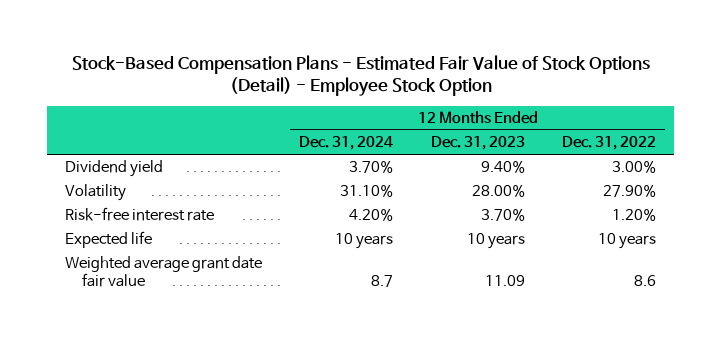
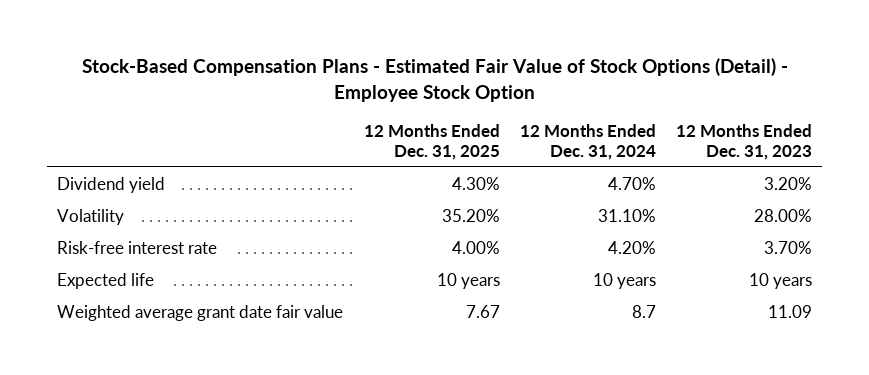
[561,136,656,151] Dec. 31, 2022 -> none
none -> [363,124,500,160] 12 Months Ended Dec. 31, 2025
[349,160,394,174] 3.70% -> [607,176,656,190] 4.70%
[480,160,525,174] 9.40% -> [763,176,812,190] 3.20%

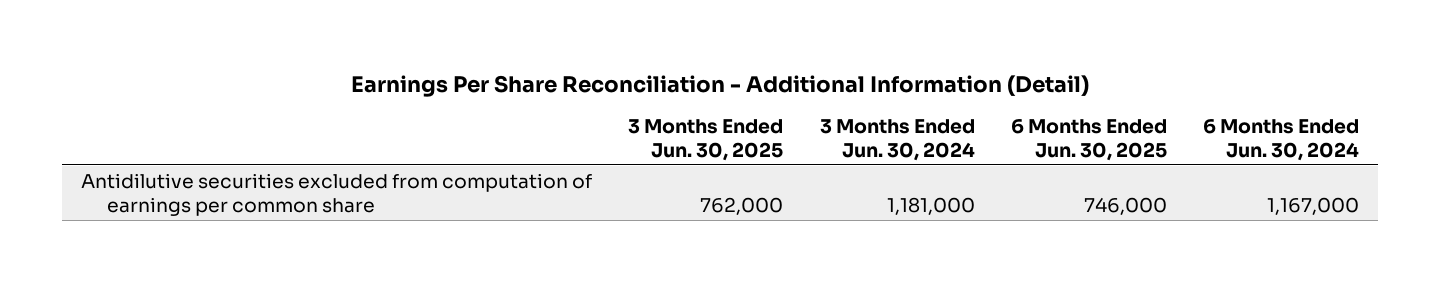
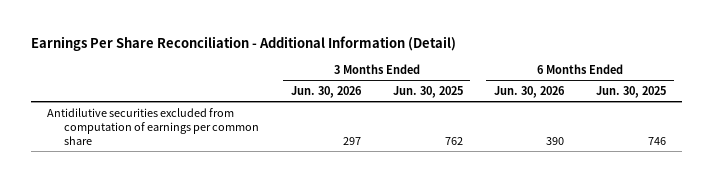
[819,118,975,161] 3 Months Ended Jun. 30, 2024 -> none
[1203,118,1360,161] 6 Months Ended Jun. 30, 2024 -> none
none -> [290,85,362,98] Jun. 30, 2026
none -> [494,85,566,98] Jun. 30, 2026
[700,197,784,216] 762,000 -> [444,136,463,145] 762
[1083,197,1167,216] 746,000 -> [648,136,667,145] 746

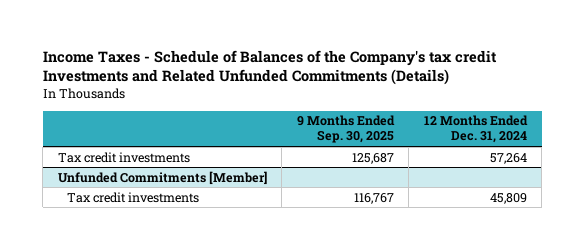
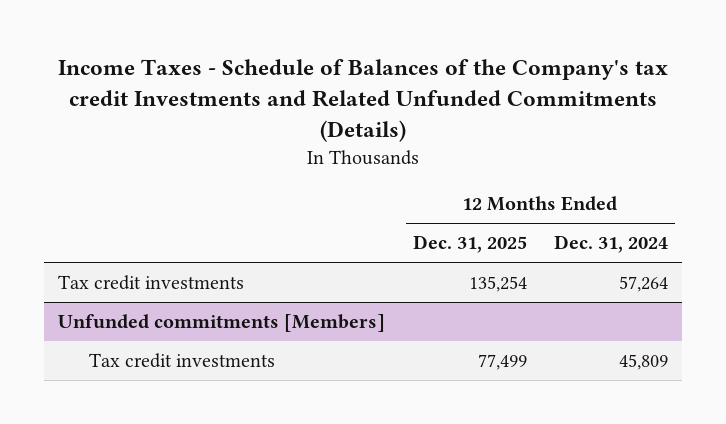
[296,115,395,144] 9 Months Ended Sep. 30, 2025 -> none
none -> [412,235,527,254] Dec. 31, 2025
[57,170,267,185] Unfunded Commitments [Member] -> [58,313,386,332] Unfunded commitments [Members]

